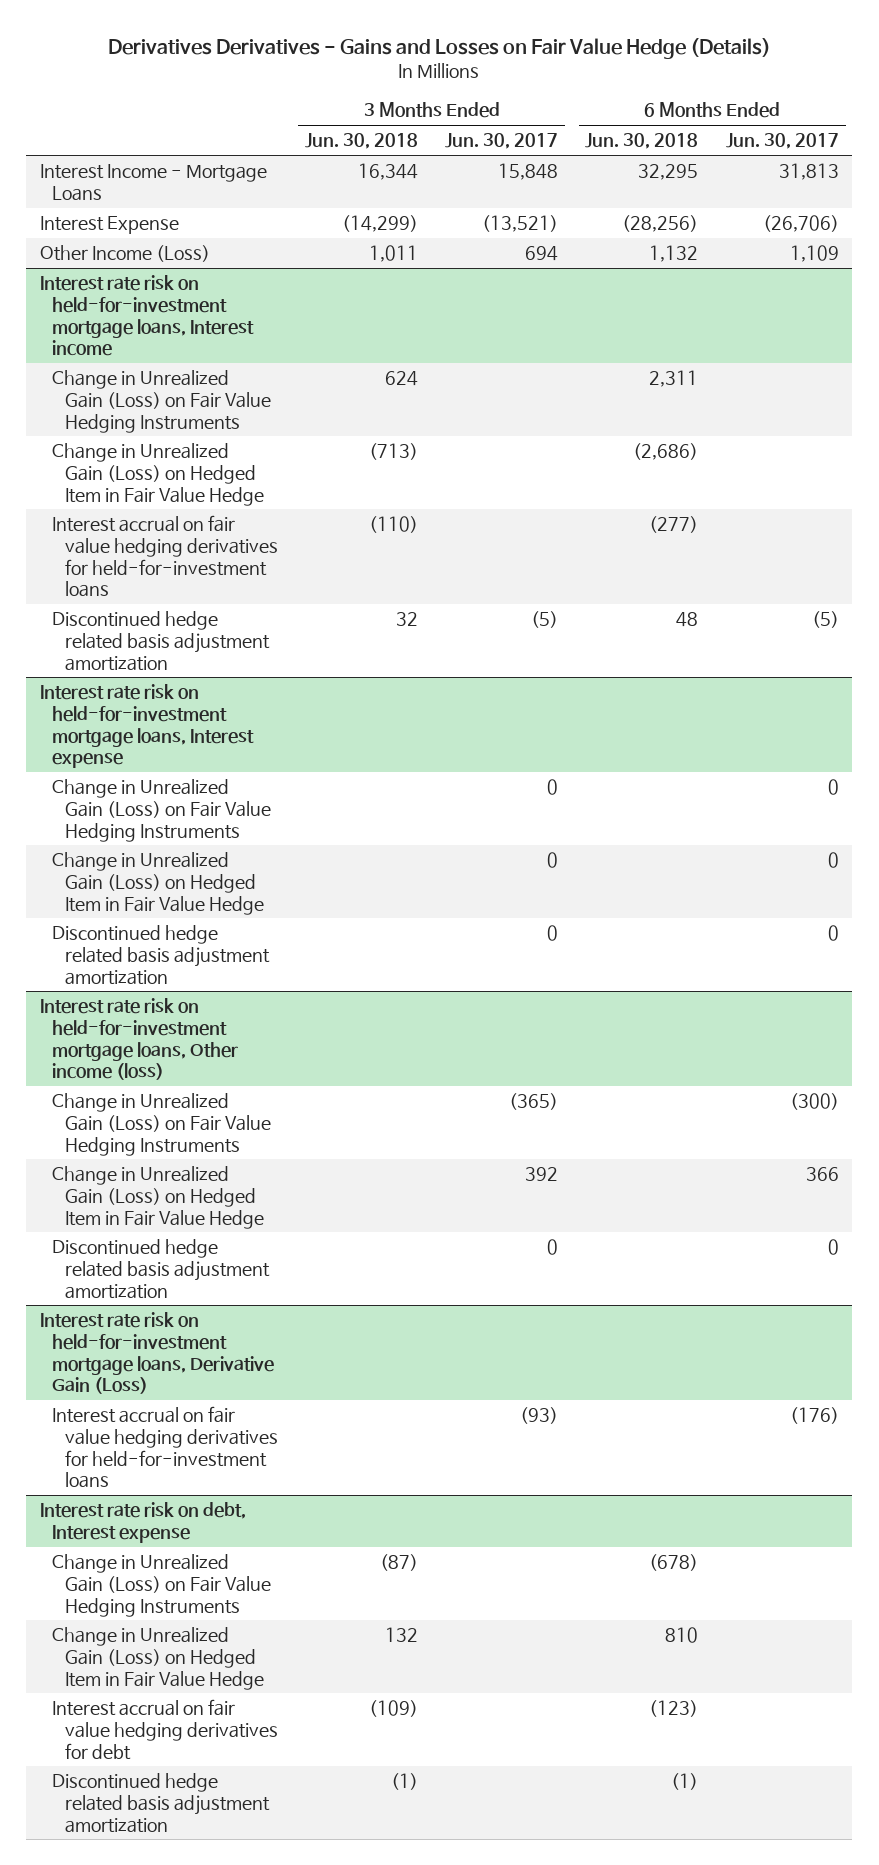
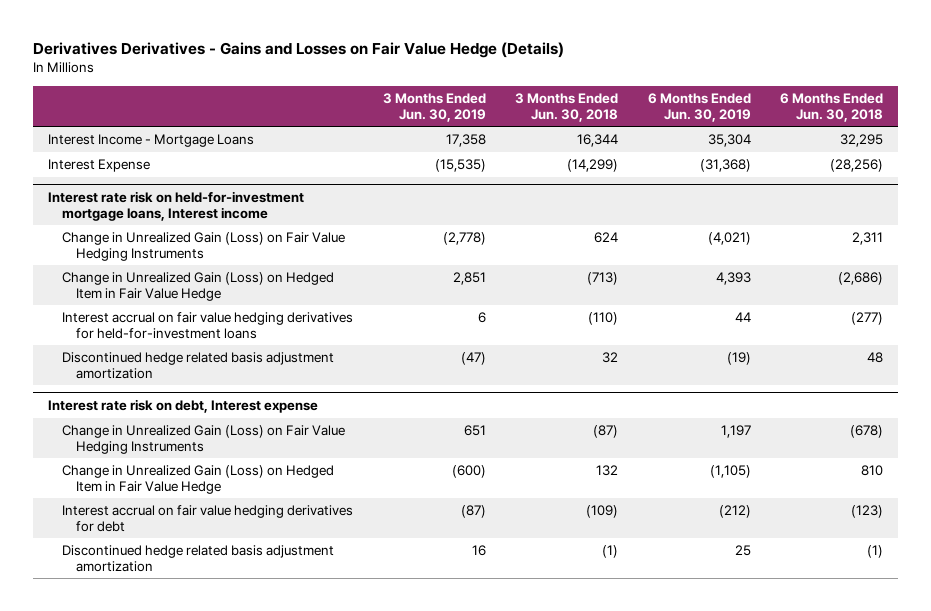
[445,133,559,150] Jun. 30, 2017 -> none
[725,133,839,150] Jun. 30, 2017 -> none
none -> [382,92,486,122] 3 Months Ended Jun. 30, 2019
none -> [647,92,751,122] 6 Months Ended Jun. 30, 2019
[40,245,211,263] Other Income (Loss) -> none
[40,684,255,769] Interest rate risk on held-for-investment mortgage loans, Interest expense -> none
[52,779,271,842] Change in Unrealized Gain (Loss) on Fair Value Hedging Instruments -> none
[52,852,264,915] Change in Unrealized Gain (Loss) on Hedged Item in Fair Value Hedge -> none
[52,925,270,985] Discontinued hedge related basis adjustment amortization -> none
[40,998,239,1081] Interest rate risk on held-for-investment mortgage loans, Other income (loss) -> none
[52,1093,271,1156] Change in Unrealized Gain (Loss) on Fair Value Hedging Instruments -> none
[52,1166,264,1229] Change in Unrealized Gain (Loss) on Hedged Item in Fair Value Hedge -> none
[52,1239,270,1299] Discontinued hedge related basis adjustment amortization -> none
[40,1312,275,1395] Interest rate risk on held-for-investment mortgage loans, Derivative Gain (Loss) -> none
[52,1406,278,1489] Interest accrual on fair value hedging derivatives for held-for-investment loans -> none

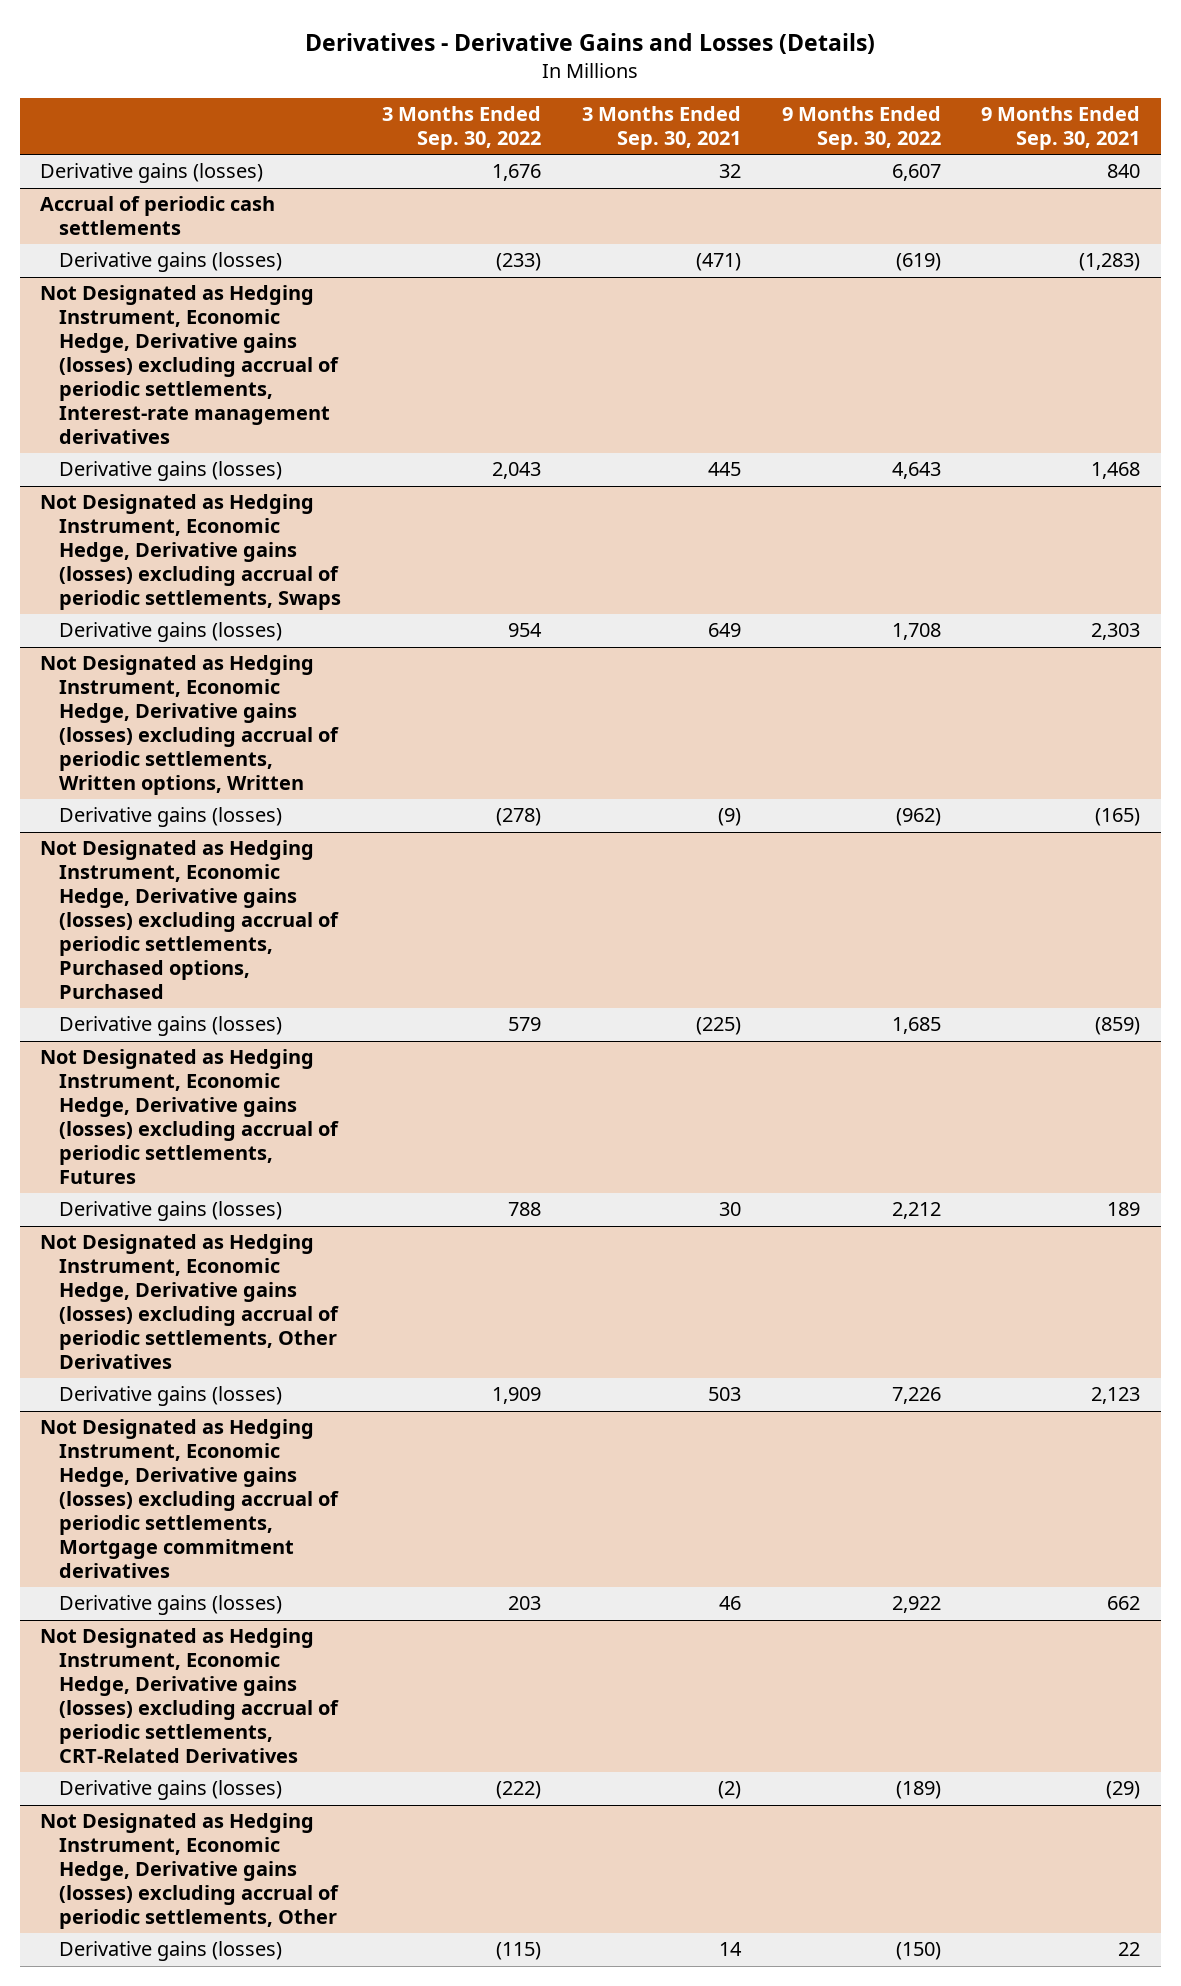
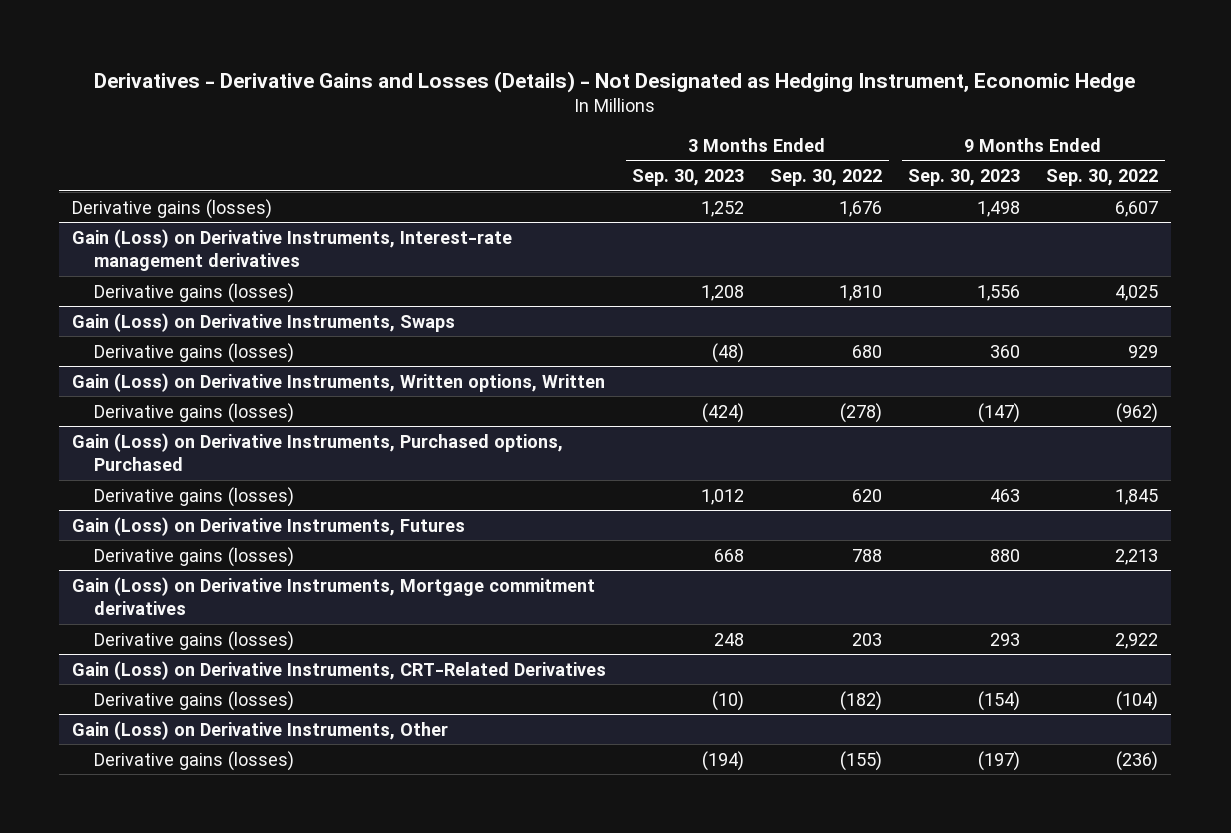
[305,32,876,54] Derivatives - Derivative Gains and Losses (Details) -> [94,70,1136,93] Derivatives - Derivative Gains and Losses (Details) - Not Designated as Hedging Instrument, Economic Hedge
[581,106,741,151] 3 Months Ended Sep. 30, 2021 -> none
[981,106,1141,151] 9 Months Ended Sep. 30, 2021 -> none
none -> [632,169,745,187] Sep. 30, 2023
none -> [908,169,1021,187] Sep. 30, 2023
[40,196,276,236] Accrual of periodic cash settlements -> none
[40,285,340,445] Not Designated as Hedging Instrument, Economic Hedge, Derivative gains (losses) excluding accrual of periodic settlements, Interest-rate management derivatives -> none
[40,494,342,611] Not Designated as Hedging Instrument, Economic Hedge, Derivative gains (losses) excluding accrual of periodic settlements, Swaps -> none
[59,622,283,643] Derivative gains (losses) -> none
[40,655,340,796] Not Designated as Hedging Instrument, Economic Hedge, Derivative gains (losses) excluding accrual of periodic settlements, Written options, Written -> none
none -> [72,228,513,271] Gain (Loss) on Derivative Instruments, Interest-rate management derivatives
[495,253,541,272] (233) -> [839,284,883,301] 1,810
[895,253,941,272] (619) -> [1115,284,1159,301] 4,025
none -> [72,312,456,332] Gain (Loss) on Derivative Instruments, Swaps
[491,462,541,480] 2,043 -> [852,344,883,358] 680
[891,462,941,480] 4,643 -> [1128,344,1159,358] 929
none -> [72,372,606,392] Gain (Loss) on Derivative Instruments, Written options, Written
[40,840,340,1000] Not Designated as Hedging Instrument, Economic Hedge, Derivative gains (losses) excluding accrual of periodic settlements, Purchased options, Purchased -> none
[40,1049,340,1185] Not Designated as Hedging Instrument, Economic Hedge, Derivative gains (losses) excluding accrual of periodic settlements, Futures -> none
[40,1234,340,1370] Not Designated as Hedging Instrument, Economic Hedge, Derivative gains (losses) excluding accrual of periodic settlements, Other Derivatives -> none
[59,1386,283,1407] Derivative gains (losses) -> none
[40,1419,340,1579] Not Designated as Hedging Instrument, Economic Hedge, Derivative gains (losses) excluding accrual of periodic settlements, Mortgage commitment derivatives -> none
none -> [72,432,564,471] Gain (Loss) on Derivative Instruments, Purchased options, Purchased
[507,1017,541,1032] 579 -> [852,488,883,502] 620
[891,1017,941,1035] 1,685 -> [1115,488,1159,505] 1,845
none -> [72,516,466,536] Gain (Loss) on Derivative Instruments, Futures
[891,1202,941,1220] 2,212 -> [1115,548,1159,565] 2,213
none -> [72,576,596,615] Gain (Loss) on Derivative Instruments, Mortgage commitment derivatives
[40,1628,340,1764] Not Designated as Hedging Instrument, Economic Hedge, Derivative gains (losses) excluding accrual of periodic settlements, CRT-Related Derivatives -> none
[40,1813,340,1930] Not Designated as Hedging Instrument, Economic Hedge, Derivative gains (losses) excluding accrual of periodic settlements, Other -> none
none -> [72,660,607,680] Gain (Loss) on Derivative Instruments, CRT-Related Derivatives
[495,1781,541,1800] (222) -> [840,690,883,711] (182)
[895,1781,941,1800] (189) -> [1116,690,1159,711] (104)
none -> [72,720,449,740] Gain (Loss) on Derivative Instruments, Other
[495,1942,541,1961] (115) -> [840,750,883,771] (155)
[895,1942,941,1961] (150) -> [1116,750,1159,771] (236)

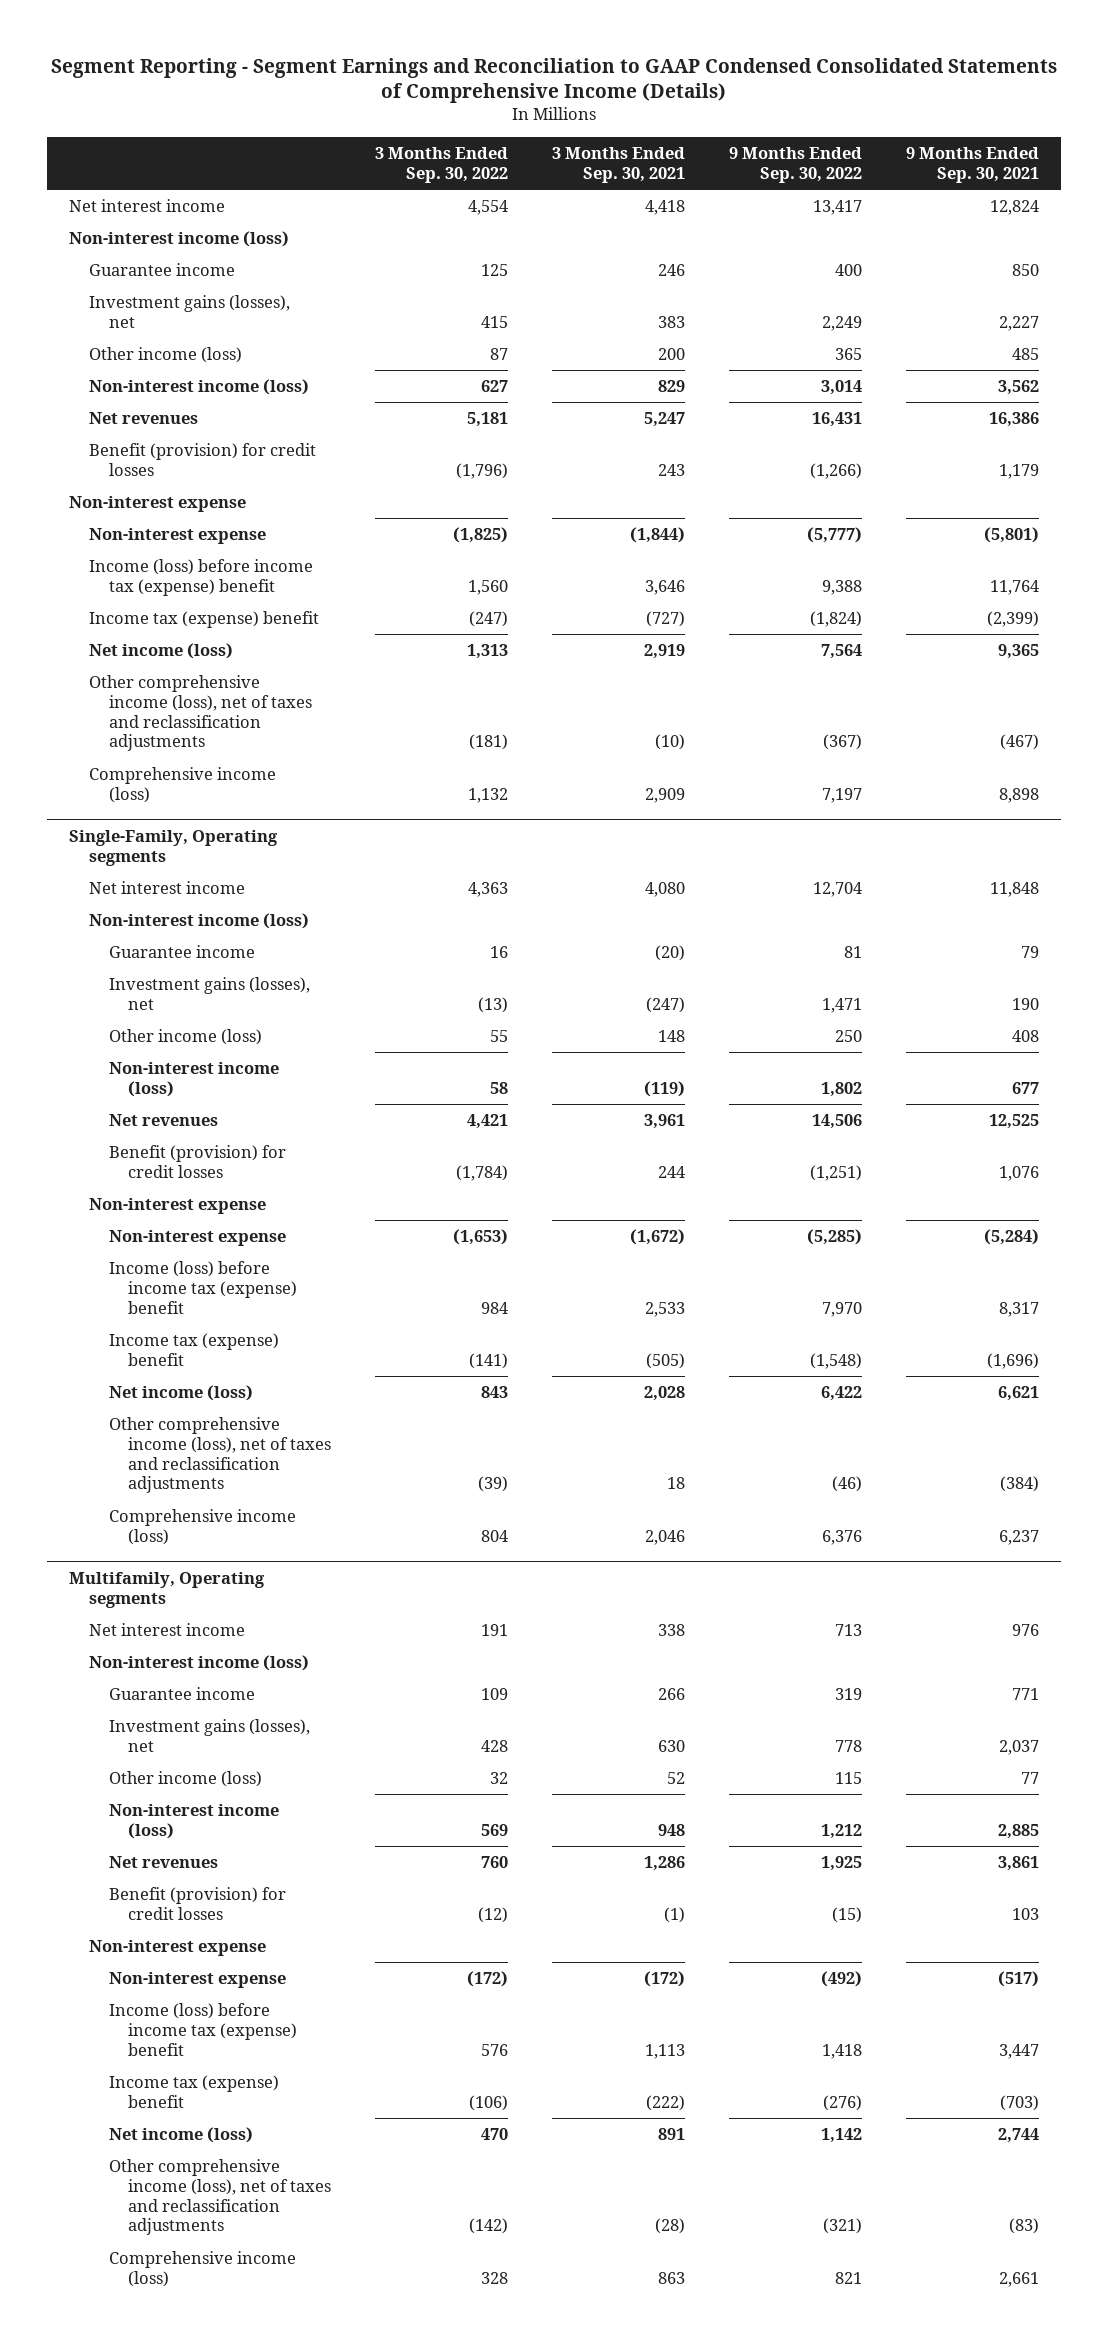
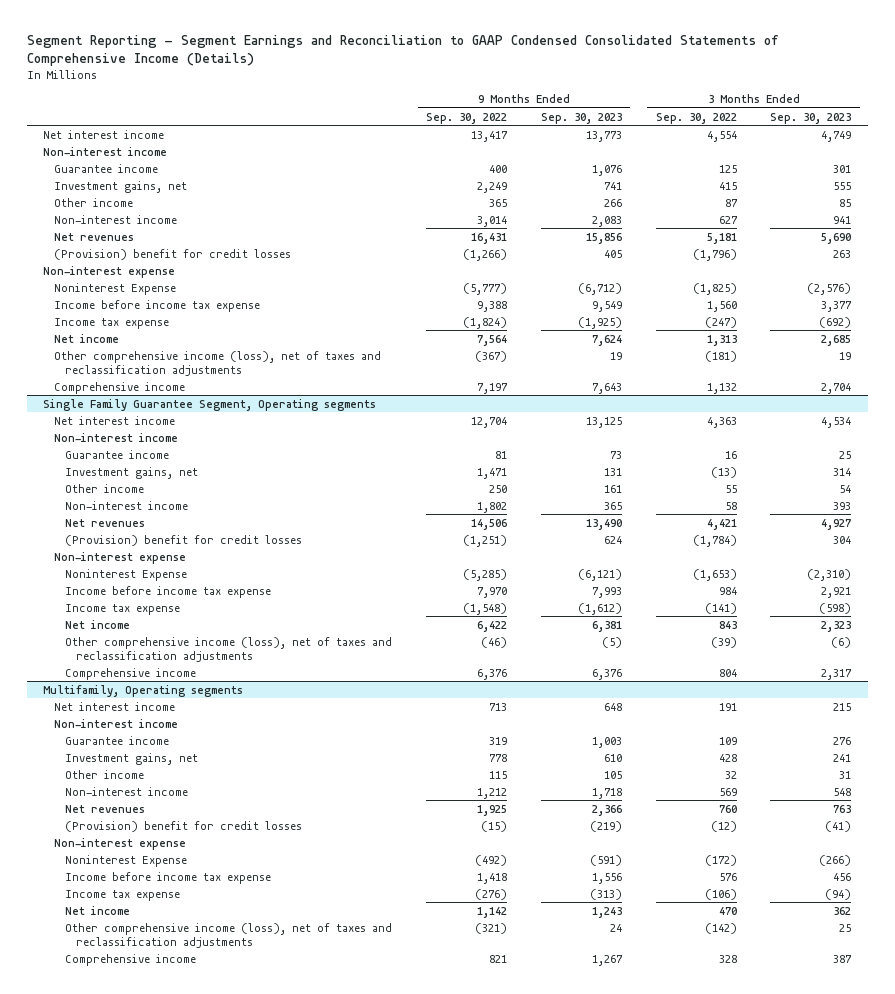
[551,147,685,183] 3 Months Ended Sep. 30, 2021 -> none
[905,147,1039,183] 9 Months Ended Sep. 30, 2021 -> none
none -> [540,112,622,124] Sep. 30, 2023
none -> [770,112,852,124] Sep. 30, 2023
[69,231,290,248] Non-interest income (loss) -> [43,146,168,156] Non-interest income
[88,295,290,328] Investment gains (losses), net -> [54,180,188,193] Investment gains, net
[88,347,242,364] Other income (loss) -> [54,197,134,207] Other income
[88,379,309,396] Non-interest income (loss) -> [54,214,178,224] Non-interest income
[88,443,316,476] Benefit (provision) for credit losses -> [54,248,292,260] (Provision) benefit for credit losses
[88,528,266,545] Non-interest expense -> [54,282,177,295] Noninterest Expense
[88,559,313,596] Income (loss) before income tax (expense) benefit -> [54,299,261,312] Income before income tax expense
[88,611,319,629] Income tax (expense) benefit -> [54,317,170,329] Income tax expense
[88,643,233,660] Net income (loss) -> [54,333,120,343] Net income
[88,767,276,803] Comprehensive income (loss) -> [54,381,186,394] Comprehensive income
[69,830,279,866] Single-Family, Operating segments -> [43,398,377,411] Single Family Guarantee Segment, Operating segments
[88,913,309,930] Non-interest income (loss) -> [54,432,179,442] Non-interest income
[108,977,310,1010] Investment gains (losses), net -> [65,466,199,479] Investment gains, net
[108,1029,262,1046] Other income (loss) -> [65,483,145,493] Other income
[108,1062,279,1097] Non-interest income (loss) -> [65,500,189,510] Non-interest income
[108,1145,286,1178] Benefit (provision) for credit losses -> [65,534,303,546] (Provision) benefit for credit losses
[108,1230,286,1247] Non-interest expense -> [65,568,188,581] Noninterest Expense
[108,1261,298,1314] Income (loss) before income tax (expense) benefit -> [65,585,272,598] Income before income tax expense
[108,1333,279,1366] Income tax (expense) benefit -> [65,603,181,615] Income tax expense
[108,1385,253,1402] Net income (loss) -> [65,619,131,629] Net income
[108,1509,296,1545] Comprehensive income (loss) -> [65,667,197,680] Comprehensive income
[88,1655,309,1672] Non-interest income (loss) -> [54,718,179,728] Non-interest income
[108,1719,310,1752] Investment gains (losses), net -> [65,752,199,765] Investment gains, net
[108,1771,262,1788] Other income (loss) -> [65,769,145,779] Other income
[108,1804,279,1839] Non-interest income (loss) -> [65,786,189,796] Non-interest income
[108,1887,286,1920] Benefit (provision) for credit losses -> [65,820,303,832] (Provision) benefit for credit losses
[108,1972,286,1989] Non-interest expense -> [65,854,188,867] Noninterest Expense
[108,2003,298,2056] Income (loss) before income tax (expense) benefit -> [65,871,272,884] Income before income tax expense
[108,2075,279,2108] Income tax (expense) benefit -> [65,889,181,901] Income tax expense
[108,2127,253,2144] Net income (loss) -> [65,905,131,915] Net income
[108,2251,296,2287] Comprehensive income (loss) -> [65,953,197,966] Comprehensive income

